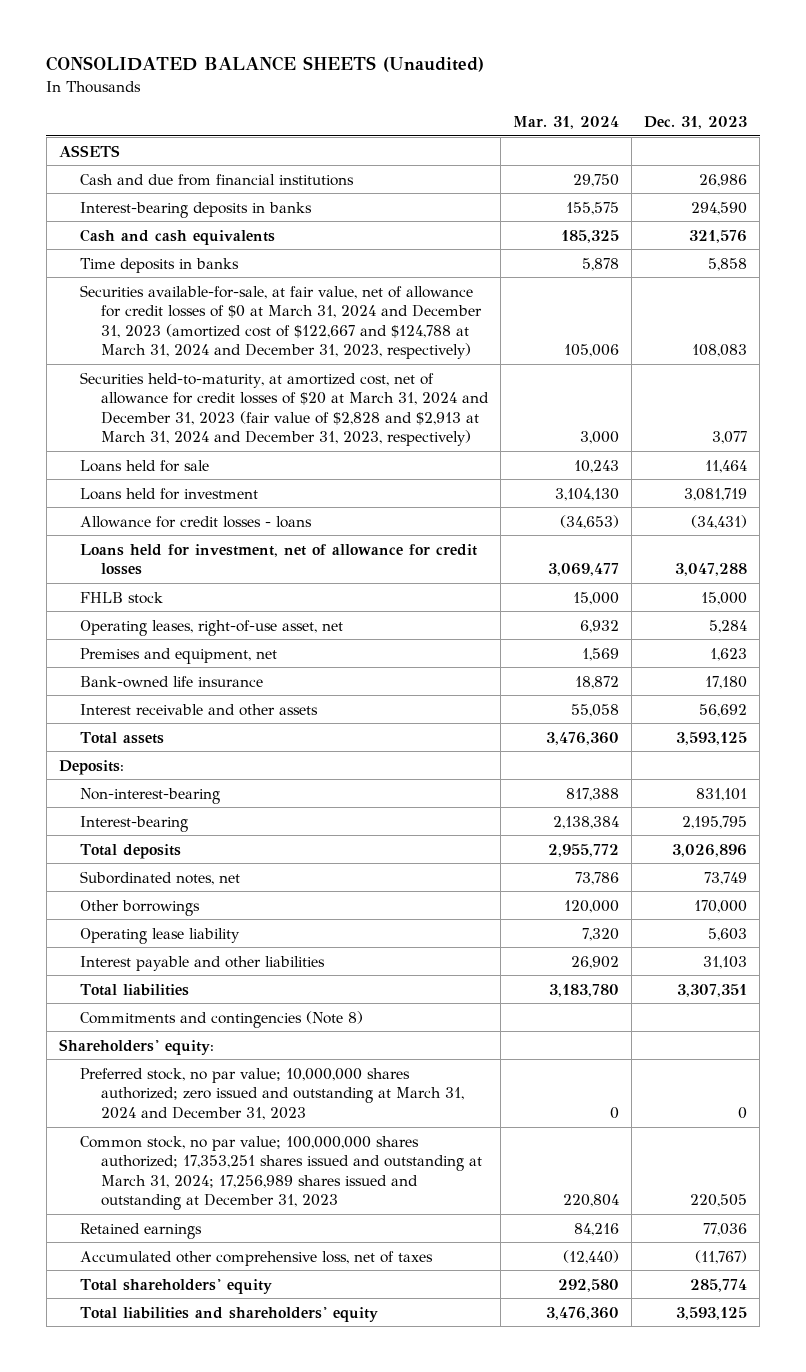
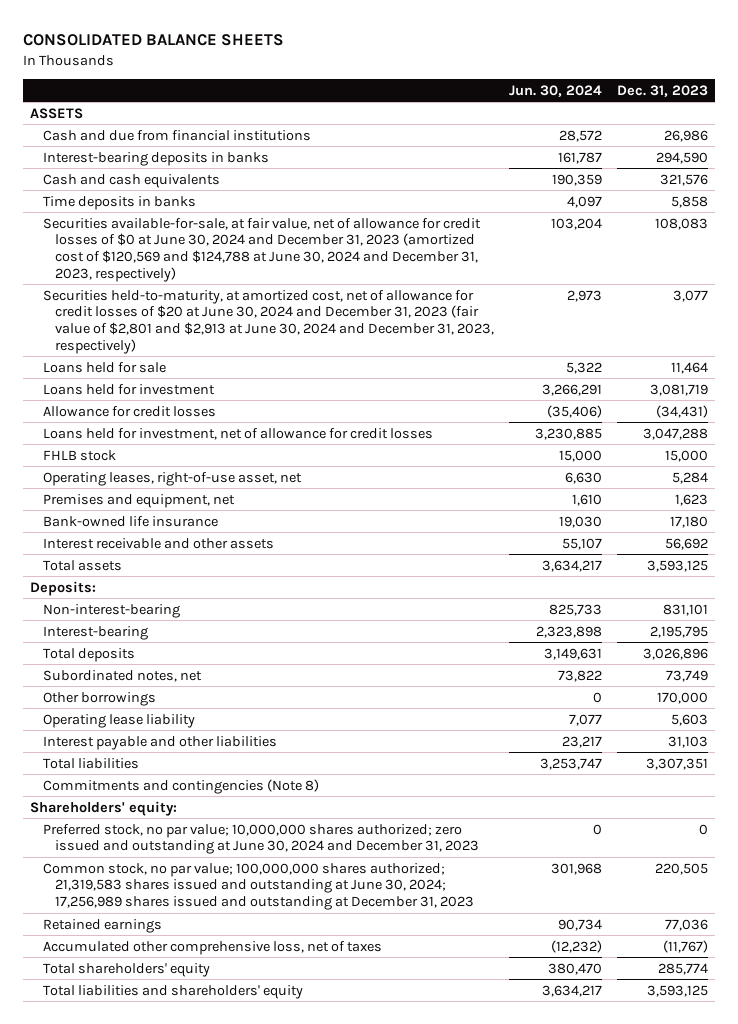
[46,56,485,73] CONSOLIDATED BALANCE SHEETS (Unaudited) -> [22,34,284,47] CONSOLIDATED BALANCE SHEETS
[513,115,620,129] Mar. 31, 2024 -> none
none -> [509,84,603,97] Jun. 30, 2024
[79,284,483,360] Securities available-for-sale, at fair value, net of allowance for credit losses of $0 at March 31, 2024 and December 31, 2023 (amortized cost of $122,667 and $124,788 at March 31, 2024 and December 31, 2023, respectively) -> [42,217,481,282] Securities available-for-sale, at fair value, net of allowance for credit losses of $0 at June 30, 2024 and December 31, 2023 (amortized cost of $120,569 and $124,788 at June 30, 2024 and December 31, 2023, respectively)
[79,371,490,447] Securities held-to-maturity, at amortized cost, net of allowance for credit losses of $20 at March 31, 2024 and December 31, 2023 (fair value of $2,828 and $2,913 at March 31, 2024 and December 31, 2023, respectively) -> [42,289,495,354] Securities held-to-maturity, at amortized cost, net of allowance for credit losses of $20 at June 30, 2024 and December 31, 2023 (fair value of $2,801 and $2,913 at June 30, 2024 and December 31, 2023, respectively)
[79,515,312,528] Allowance for credit losses - loans -> [42,405,216,417] Allowance for credit losses
[79,1067,465,1120] Preferred stock, no par value; 10,000,000 shares authorized; zero issued and outstanding at March 31, 2024 and December 31, 2023 -> [42,823,480,855] Preferred stock, no par value; 10,000,000 shares authorized; zero issued and outstanding at June 30, 2024 and December 31, 2023
[79,1135,483,1211] Common stock, no par value; 100,000,000 shares authorized; 17,353,251 shares issued and outstanding at March 31, 2024; 17,256,989 shares issued and outstanding at December 31, 2023 -> [42,862,475,910] Common stock, no par value; 100,000,000 shares authorized; 21,319,583 shares issued and outstanding at June 30, 2024; 17,256,989 shares issued and outstanding at December 31, 2023

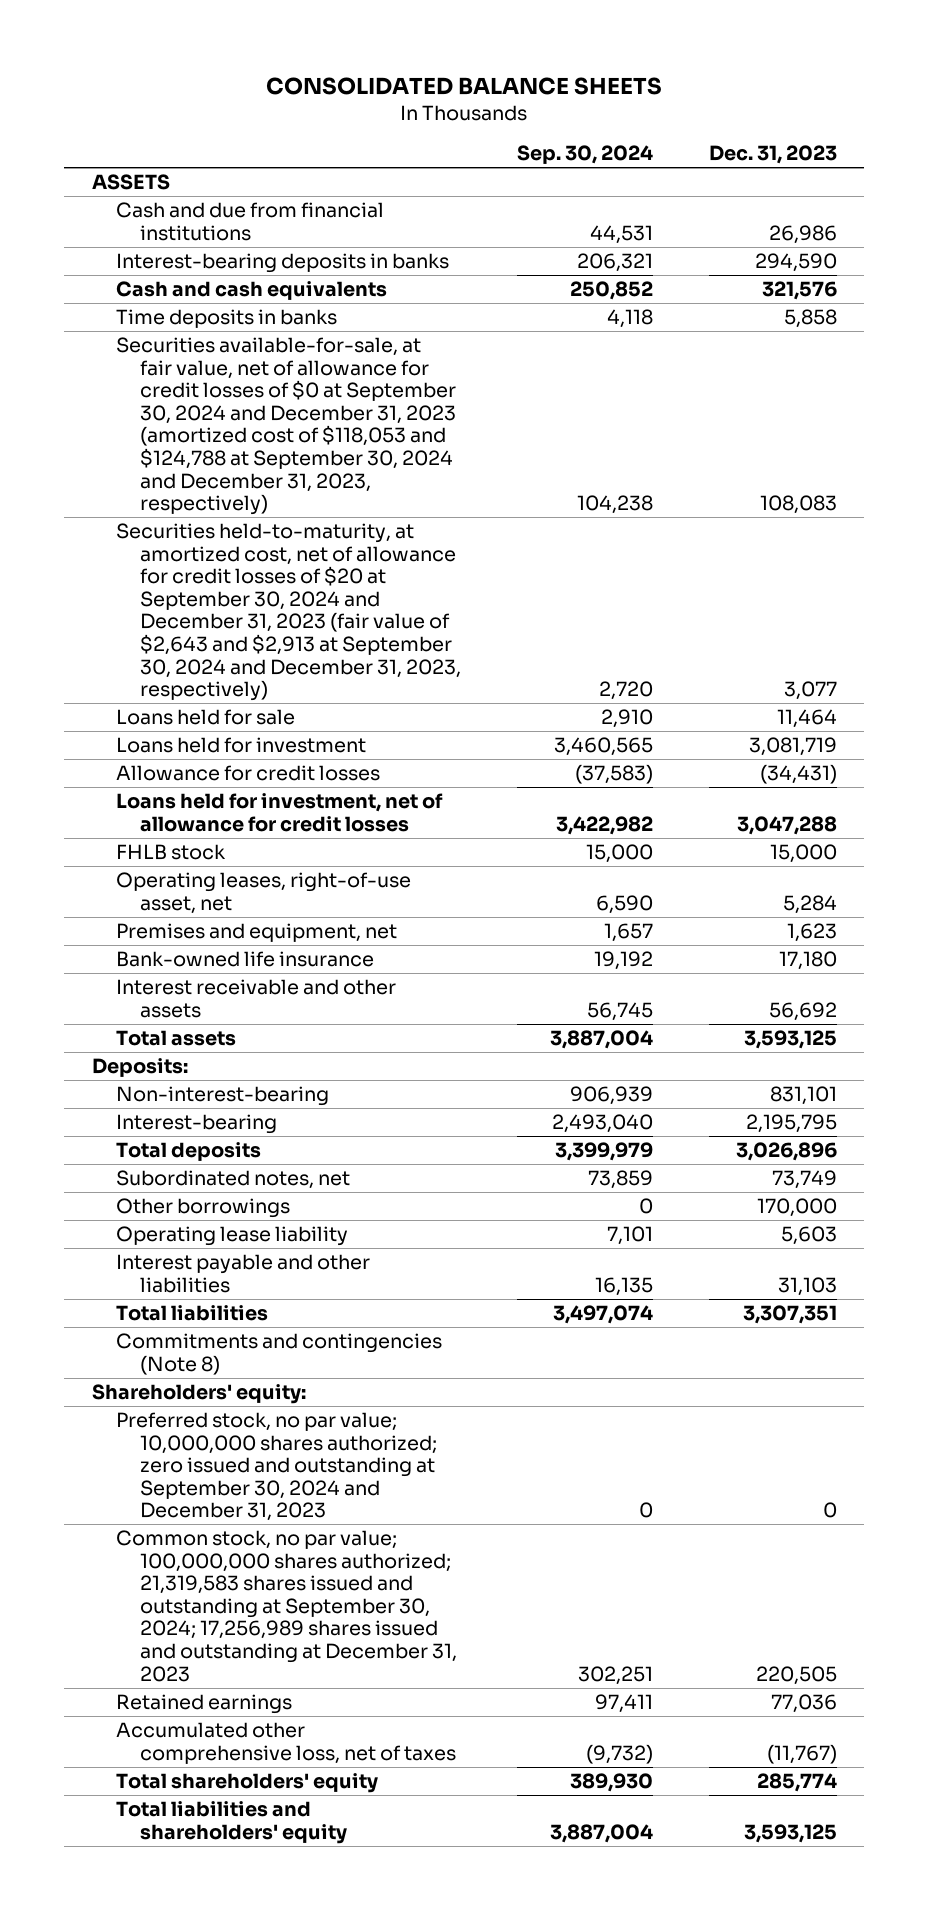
[509,84,603,97] Jun. 30, 2024 -> none
none -> [516,145,653,165] Sep. 30, 2024
[42,217,481,282] Securities available-for-sale, at fair value, net of allowance for credit losses of $0 at June 30, 2024 and December 31, 2023 (amortized cost of $120,569 and $124,788 at June 30, 2024 and December 31, 2023, respectively) -> [115,337,457,516] Securities available-for-sale, at fair value, net of allowance for credit losses of $0 at September 30, 2024 and December 31, 2023 (amortized cost of $118,053 and $124,788 at September 30, 2024 and December 31, 2023, respectively)
[42,289,495,354] Securities held-to-maturity, at amortized cost, net of allowance for credit losses of $20 at June 30, 2024 and December 31, 2023 (fair value of $2,801 and $2,913 at June 30, 2024 and December 31, 2023, respectively) -> [115,523,462,702] Securities held-to-maturity, at amortized cost, net of allowance for credit losses of $20 at September 30, 2024 and December 31, 2023 (fair value of $2,643 and $2,913 at September 30, 2024 and December 31, 2023, respectively)
[42,823,480,855] Preferred stock, no par value; 10,000,000 shares authorized; zero issued and outstanding at June 30, 2024 and December 31, 2023 -> [115,1412,438,1522] Preferred stock, no par value; 10,000,000 shares authorized; zero issued and outstanding at September 30, 2024 and December 31, 2023
[42,862,475,910] Common stock, no par value; 100,000,000 shares authorized; 21,319,583 shares issued and outstanding at June 30, 2024; 17,256,989 shares issued and outstanding at December 31, 2023 -> [115,1530,458,1682] Common stock, no par value; 100,000,000 shares authorized; 21,319,583 shares issued and outstanding at September 30, 2024; 17,256,989 shares issued and outstanding at December 31, 2023

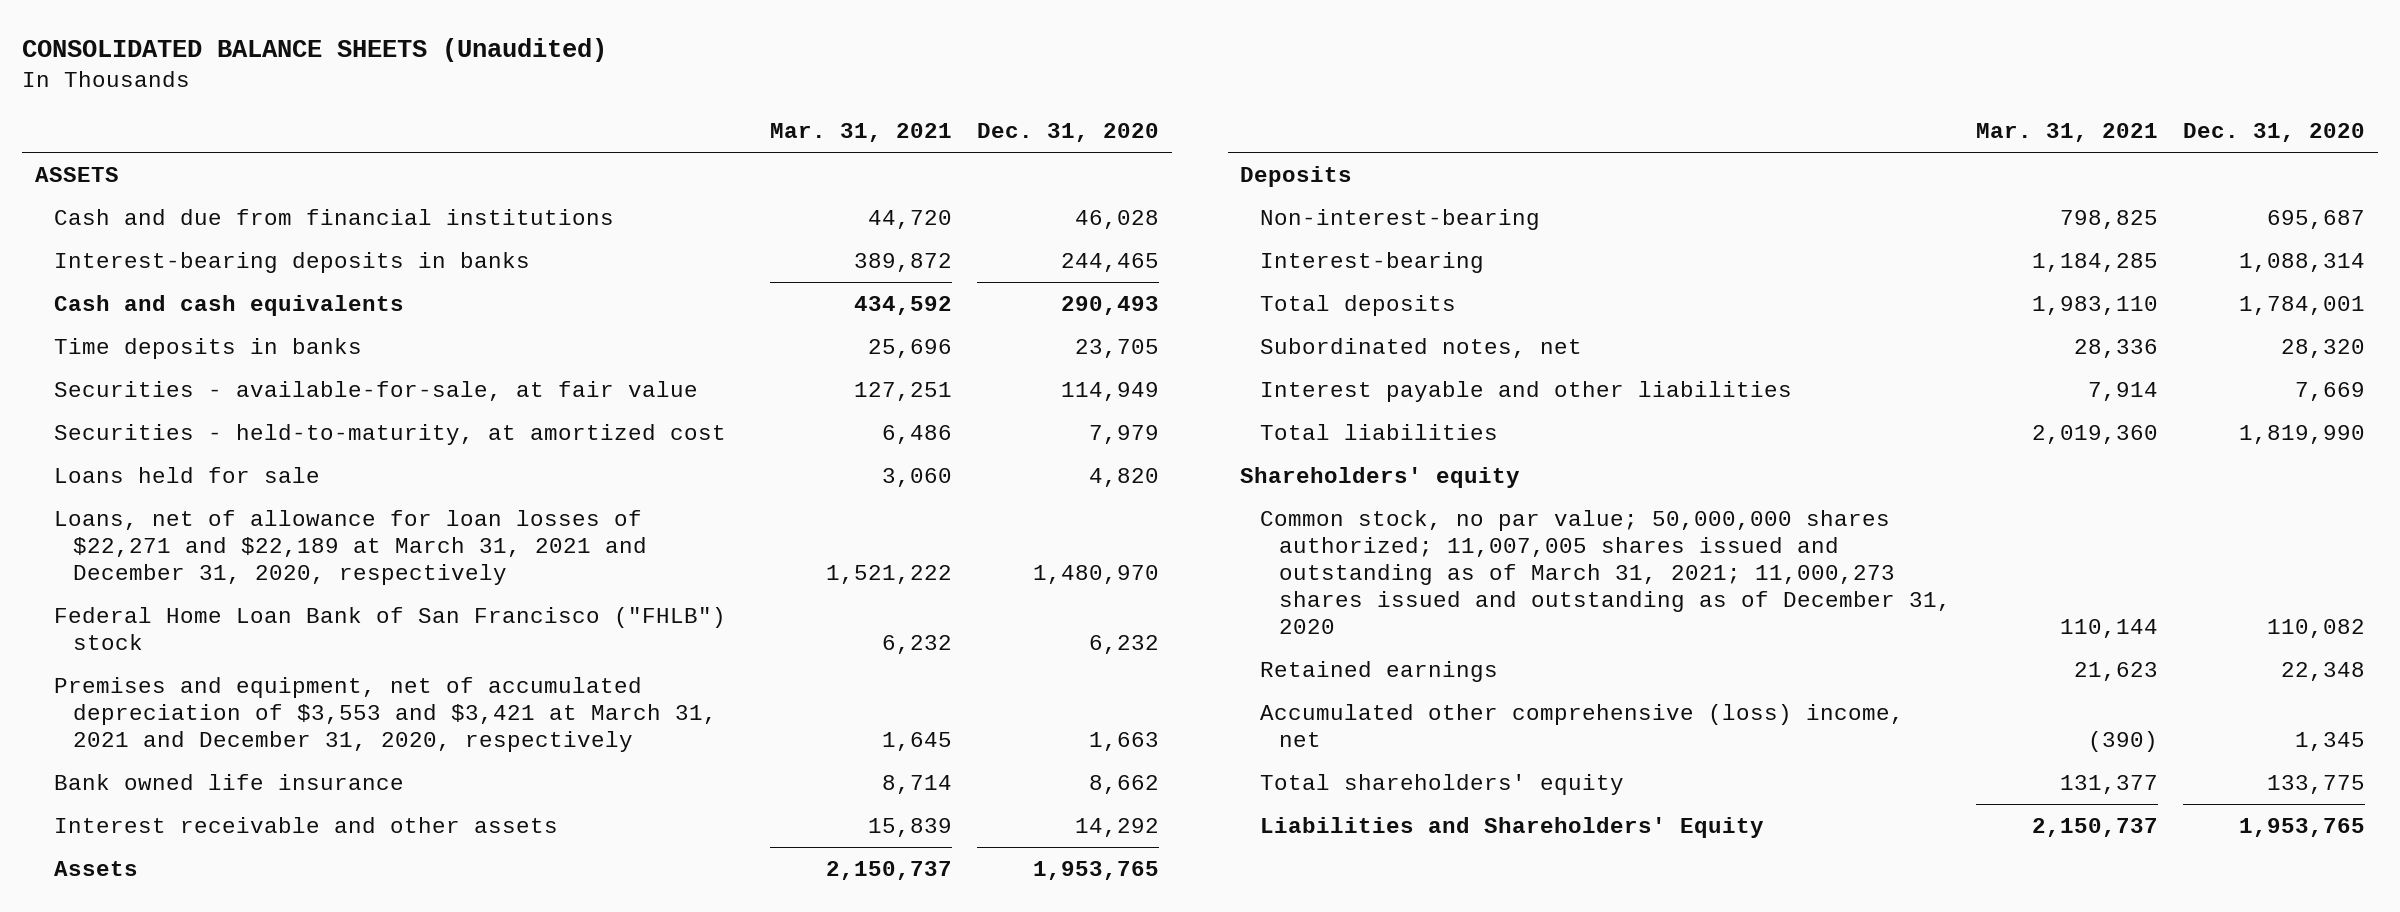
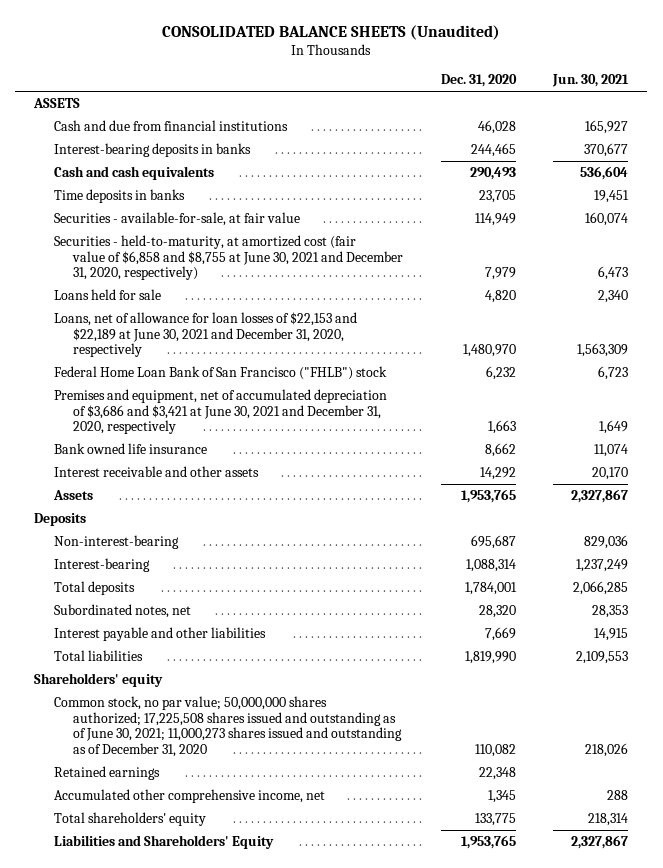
[770,123,953,143] Mar. 31, 2021 -> none
none -> [552,74,630,88] Jun. 30, 2021
[53,423,726,445] Securities - held-to-maturity, at amortized cost -> [53,234,403,281] Securities - held-to-maturity, at amortized cost (fair value of $6,858 and $8,755 at June 30, 2021 and December 31, 2020, respectively)
[53,509,648,586] Loans, net of allowance for loan losses of $22,271 and $22,189 at March 31, 2021 and December 31, 2020, respectively -> [53,311,357,358] Loans, net of allowance for loan losses of $22,153 and $22,189 at June 30, 2021 and December 31, 2020, respectively
[53,676,718,753] Premises and equipment, net of accumulated depreciation of $3,553 and $3,421 at March 31, 2021 and December 31, 2020, respectively -> [53,388,387,435] Premises and equipment, net of accumulated depreciation of $3,686 and $3,421 at June 30, 2021 and December 31, 2020, respectively
[1259,509,1951,635] Common stock, no par value; 50,000,000 shares authorized; 11,007,005 shares issued and outstanding as of March 31, 2021; 11,000,273 shares issued and outstanding as of December 31, 2020 -> [53,695,402,758] Common stock, no par value; 50,000,000 shares authorized; 17,225,508 shares issued and outstanding as of June 30, 2021; 11,000,273 shares issued and outstanding as of December 31, 2020
[1259,703,1904,747] Accumulated other comprehensive (loss) income, net -> [53,788,325,803] Accumulated other comprehensive income, net

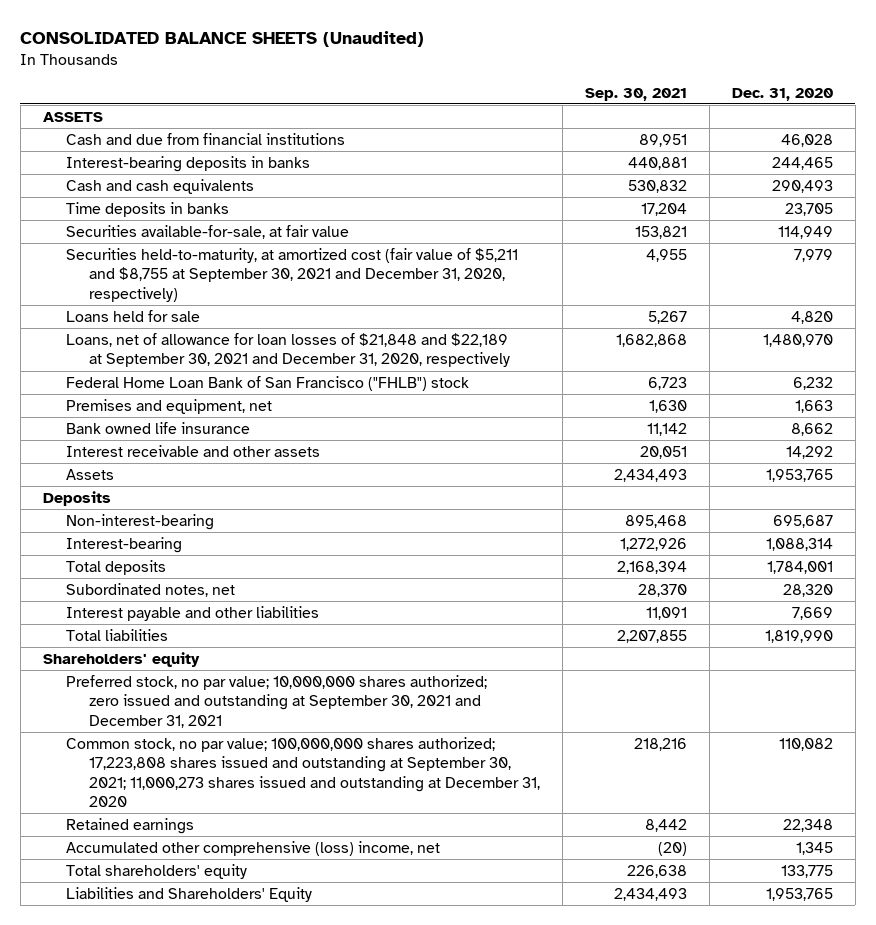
[552,74,630,88] Jun. 30, 2021 -> none
none -> [585,87,688,101] Sep. 30, 2021
[53,211,300,226] Securities - available-for-sale, at fair value -> [66,224,350,239] Securities available-for-sale, at fair value
[53,234,403,281] Securities - held-to-maturity, at amortized cost (fair value of $6,858 and $8,755 at June 30, 2021 and December 31, 2020, respectively) -> [66,247,519,302] Securities held-to-maturity, at amortized cost (fair value of $5,211 and $8,755 at September 30, 2021 and December 31, 2020, respectively)
[53,311,357,358] Loans, net of allowance for loan losses of $22,153 and $22,189 at June 30, 2021 and December 31, 2020, respectively -> [66,332,511,368] Loans, net of allowance for loan losses of $21,848 and $22,189 at September 30, 2021 and December 31, 2020, respectively
[53,388,387,435] Premises and equipment, net of accumulated depreciation of $3,686 and $3,421 at June 30, 2021 and December 31, 2020, respectively -> [66,398,273,414] Premises and equipment, net
none -> [66,674,488,728] Preferred stock, no par value; 10,000,000 shares authorized; zero issued and outstanding at September 30, 2021 and December 31, 2021
[53,695,402,758] Common stock, no par value; 50,000,000 shares authorized; 17,225,508 shares issued and outstanding as of June 30, 2021; 11,000,273 shares issued and outstanding as of December 31, 2020 -> [66,736,541,807] Common stock, no par value; 100,000,000 shares authorized; 17,223,808 shares issued and outstanding at September 30, 2021; 11,000,273 shares issued and outstanding at December 31, 2020
[53,788,325,803] Accumulated other comprehensive income, net -> [66,840,441,856] Accumulated other comprehensive (loss) income, net

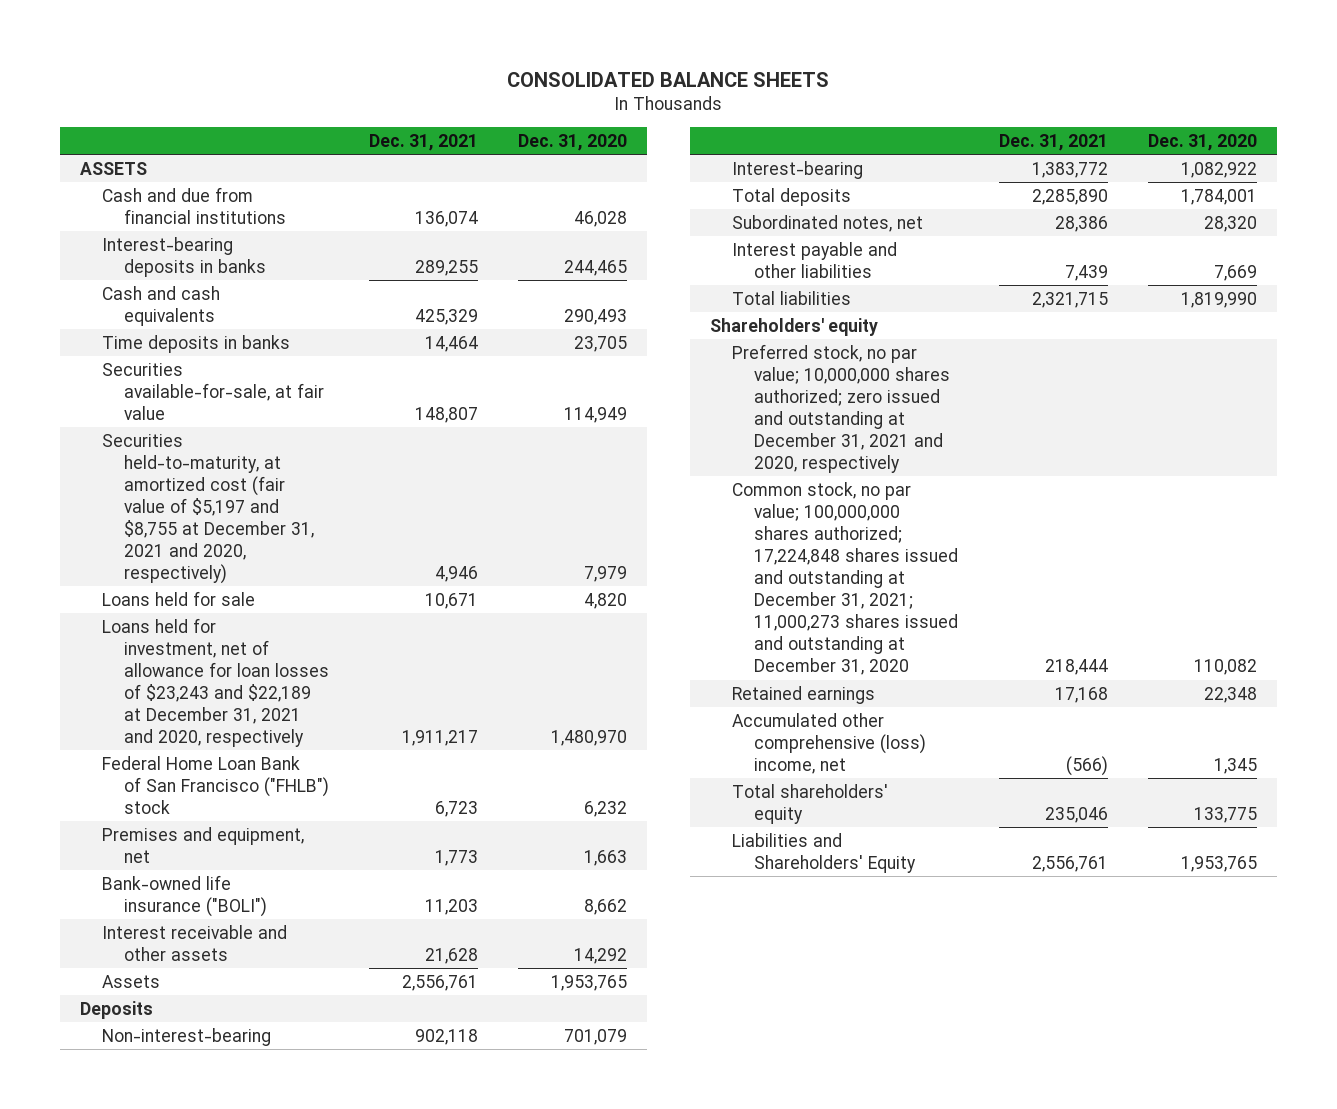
[20,31,425,48] CONSOLIDATED BALANCE SHEETS (Unaudited) -> [507,71,830,87] CONSOLIDATED BALANCE SHEETS
[585,87,688,101] Sep. 30, 2021 -> none
none -> [368,133,478,151] Dec. 31, 2021
[66,247,519,302] Securities held-to-maturity, at amortized cost (fair value of $5,211 and $8,755 at September 30, 2021 and December 31, 2020, respectively) -> [101,433,314,585] Securities held-to-maturity, at amortized cost (fair value of $5,197 and $8,755 at December 31, 2021 and 2020, respectively)
[66,332,511,368] Loans, net of allowance for loan losses of $21,848 and $22,189 at September 30, 2021 and December 31, 2020, respectively -> [101,617,329,748] Loans held for investment, net of allowance for loan losses of $23,243 and $22,189 at December 31, 2021 and 2020, respectively
[66,421,251,434] Bank owned life insurance -> [101,874,267,917] Bank-owned life insurance ("BOLI")
[772,514,833,528] 695,687 -> [563,1028,627,1045] 701,079
[765,537,833,551] 1,088,314 -> [1181,161,1258,178] 1,082,922
[66,674,488,728] Preferred stock, no par value; 10,000,000 shares authorized; zero issued and outstanding at September 30, 2021 and December 31, 2021 -> [732,343,951,474] Preferred stock, no par value; 10,000,000 shares authorized; zero issued and outstanding at December 31, 2021 and 2020, respectively
[66,736,541,807] Common stock, no par value; 100,000,000 shares authorized; 17,223,808 shares issued and outstanding at September 30, 2021; 11,000,273 shares issued and outstanding at December 31, 2020 -> [732,481,959,676] Common stock, no par value; 100,000,000 shares authorized; 17,224,848 shares issued and outstanding at December 31, 2021; 11,000,273 shares issued and outstanding at December 31, 2020

